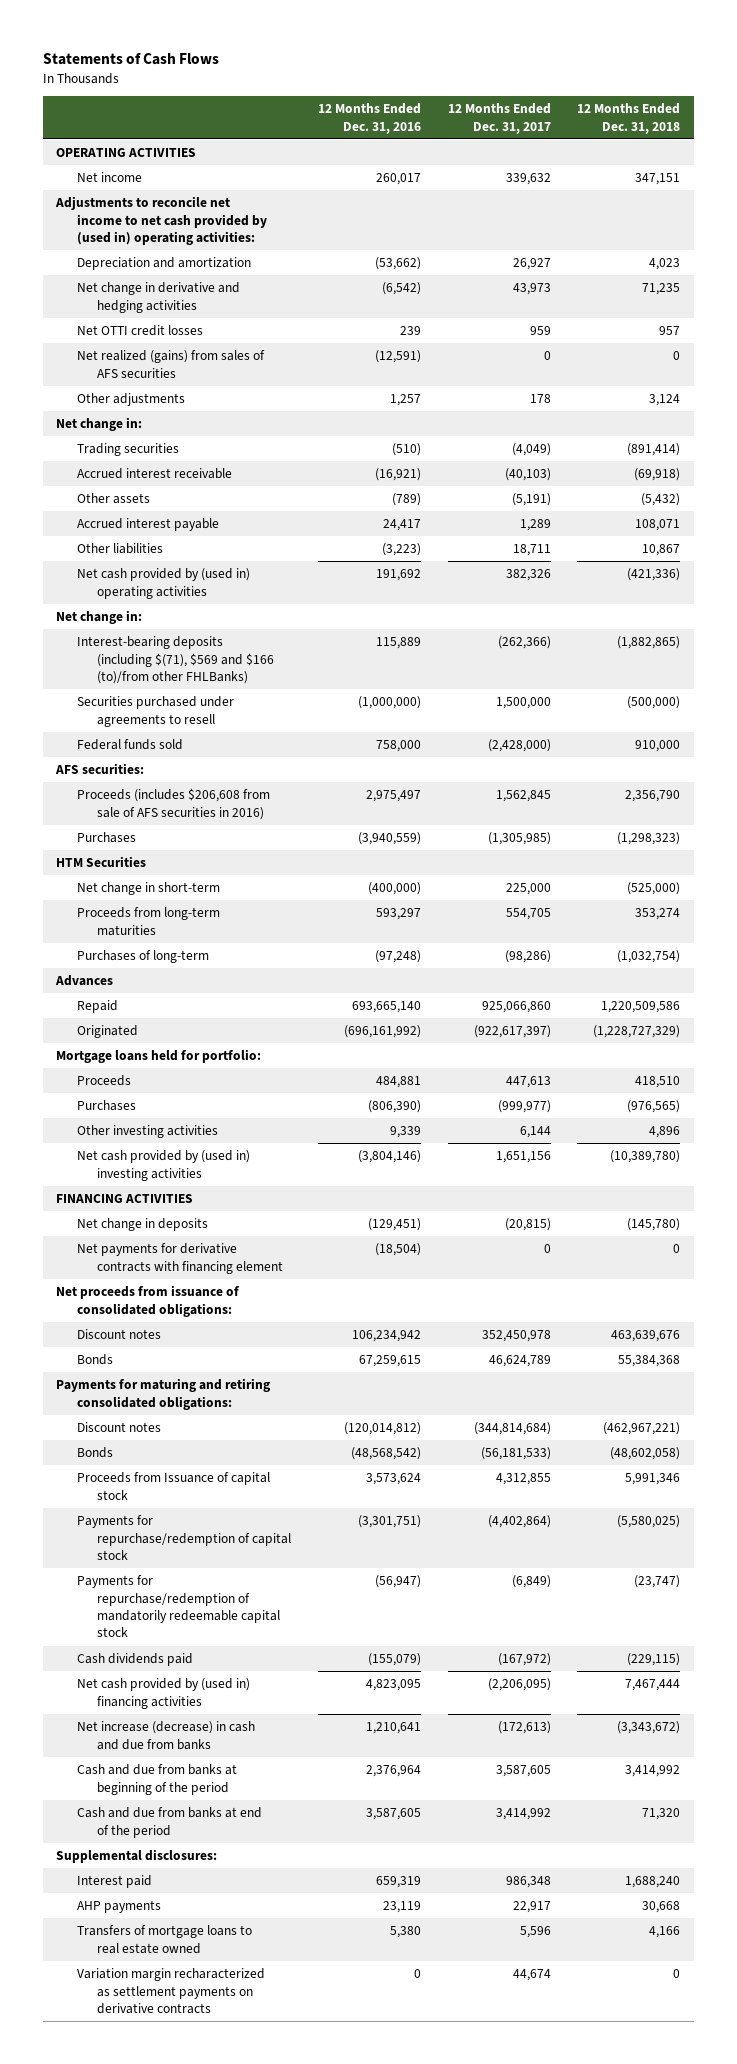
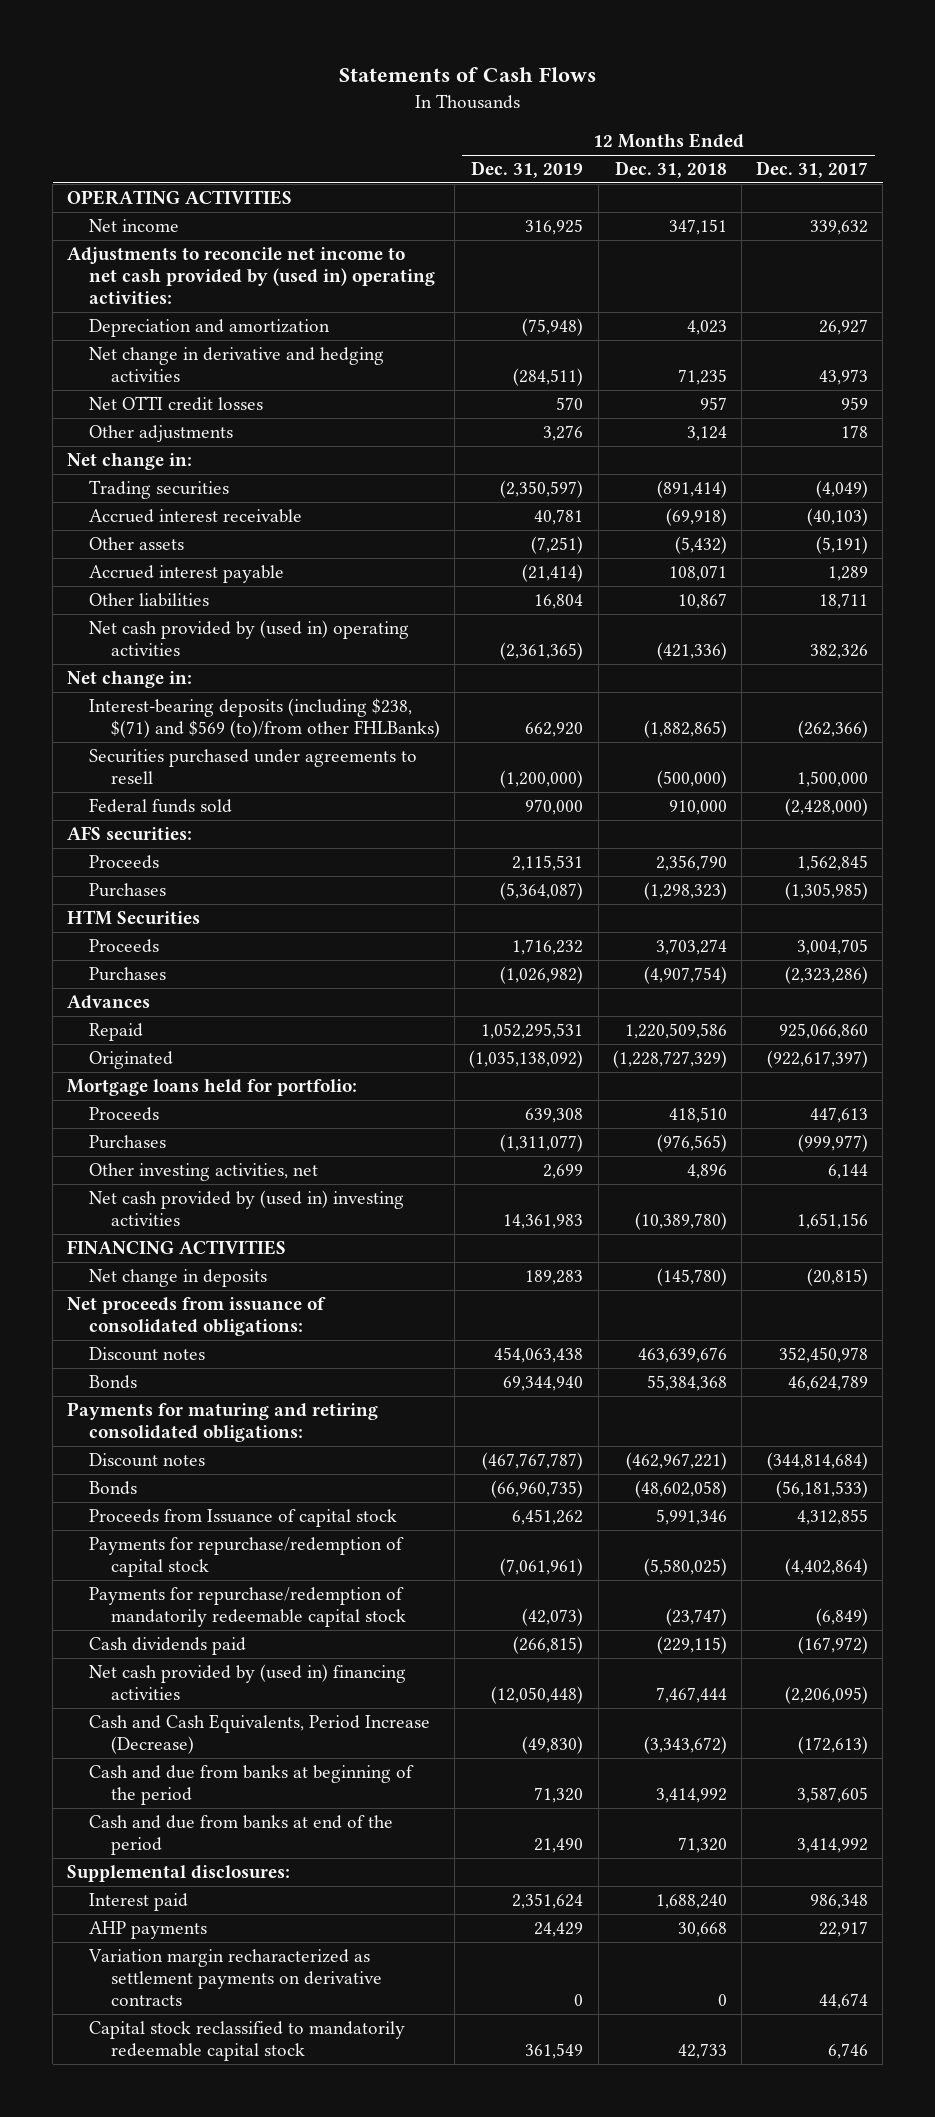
[317,103,421,134] 12 Months Ended Dec. 31, 2016 -> none
none -> [471,161,584,179] Dec. 31, 2019
[76,350,265,378] Net realized (gains) from sales of AFS securities -> none
[76,636,275,685] Interest-bearing deposits (including $(71), $569 and $166 (to)/from other FHLBanks) -> [89,698,441,739] Interest-bearing deposits (including $238, $(71) and $569 (to)/from other FHLBanks)
[76,788,270,820] Proceeds (includes $206,608 from sale of AFS securities in 2016) -> [89,855,160,870] Proceeds
[76,882,220,896] Net change in short-term -> none
[76,907,220,936] Proceeds from long-term maturities -> [89,939,160,954] Proceeds
[505,908,551,921] 554,705 -> [796,939,868,956] 3,004,705
[635,908,681,921] 353,274 -> [655,939,727,956] 3,703,274
[76,950,209,964] Purchases of long-term -> [89,967,167,982] Purchases
[504,950,551,964] (98,286) -> [784,966,868,985] (2,323,286)
[617,950,681,964] (1,032,754) -> [643,966,727,985] (4,907,754)
[76,1125,218,1139] Other investing activities -> [89,1163,319,1182] Other investing activities, net
[76,1243,284,1274] Net payments for derivative contracts with financing element -> none
[76,1721,255,1750] Net increase (decrease) in cash and due from banks -> [89,1714,431,1755] Cash and Cash Equivalents, Period Increase (Decrease)
[76,1925,252,1954] Transfers of mortgage loans to real estate owned -> none
none -> [89,2021,406,2062] Capital stock reclassified to mandatorily redeemable capital stock

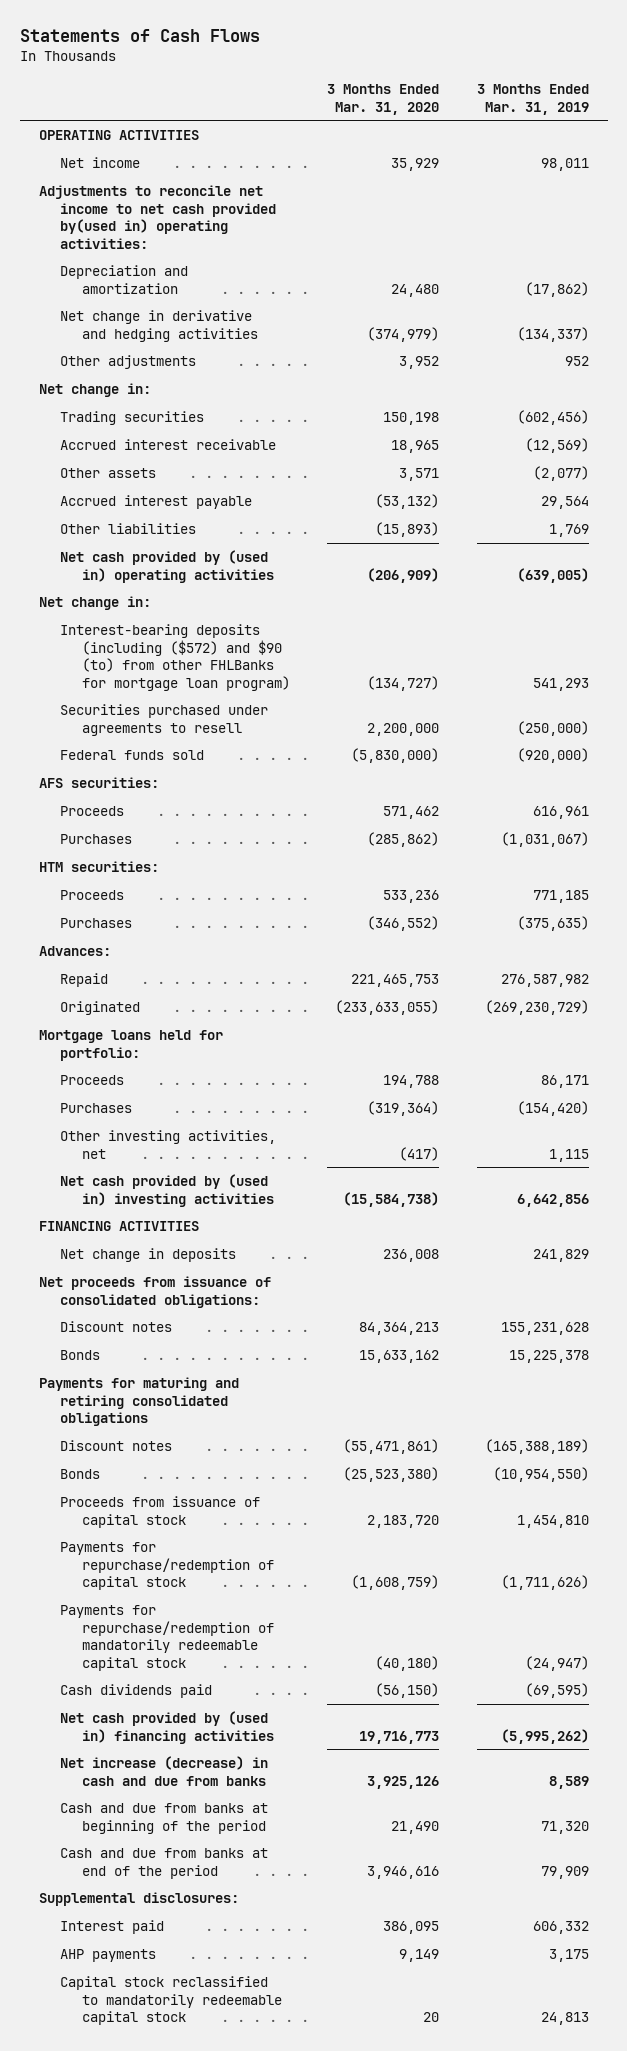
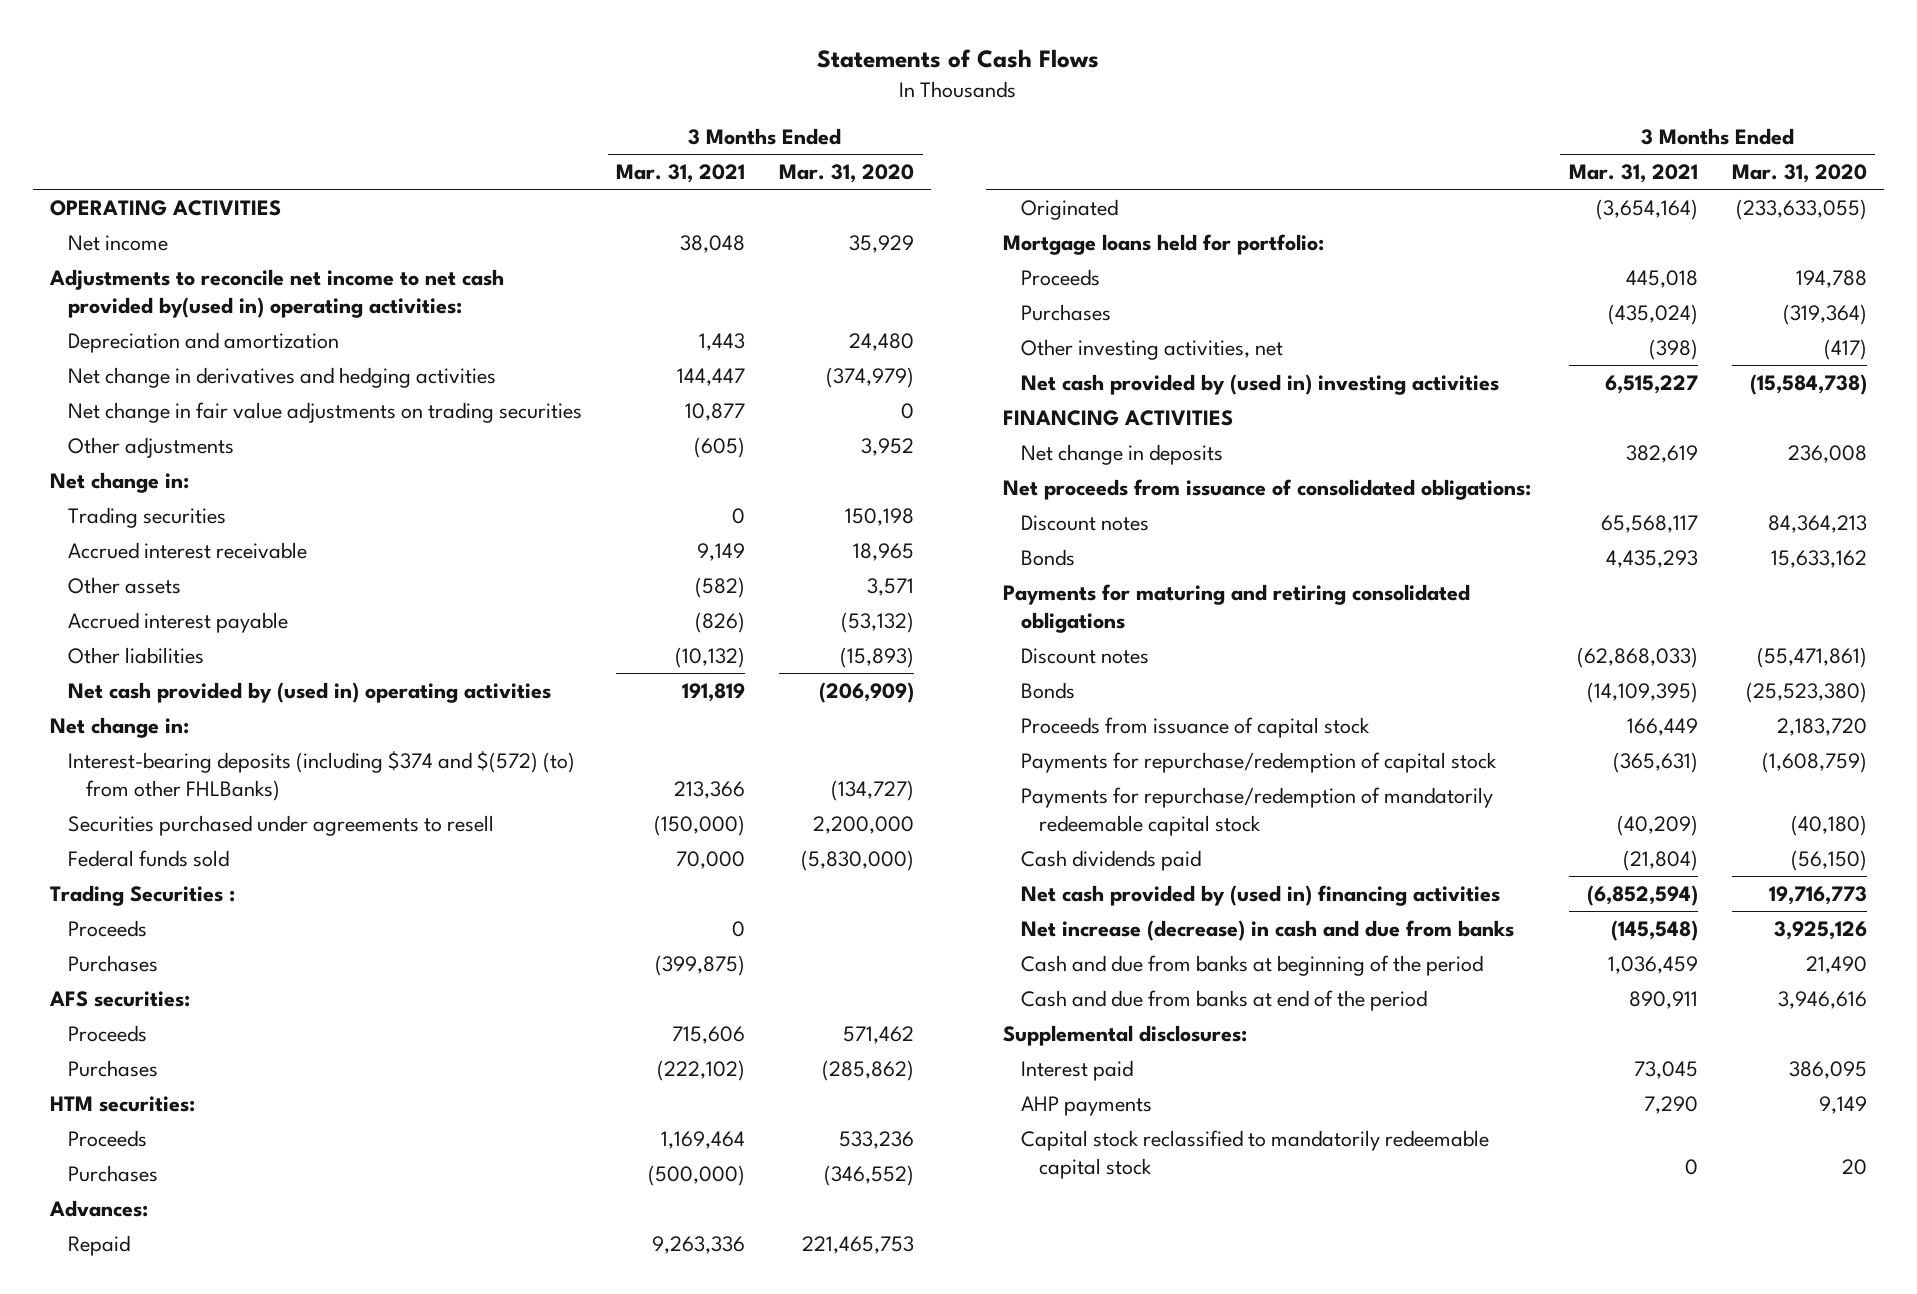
[476,84,589,115] 3 Months Ended Mar. 31, 2019 -> none
none -> [616,163,746,183] Mar. 31, 2021
[60,310,258,342] Net change in derivative and hedging activities -> [68,366,497,388] Net change in derivatives and hedging activities
none -> [68,401,583,423] Net change in fair value adjustments on trading securities
[60,624,290,691] Interest-bearing deposits (including ($572) and $90 (to) from other FHLBanks for mortgage loan program) -> [68,750,576,801] Interest-bearing deposits (including $374 and $(572) (to) from other FHLBanks)
none -> [50,884,236,906] Trading Securities :
none -> [68,919,148,937] Proceeds
none -> [68,954,159,972] Purchases

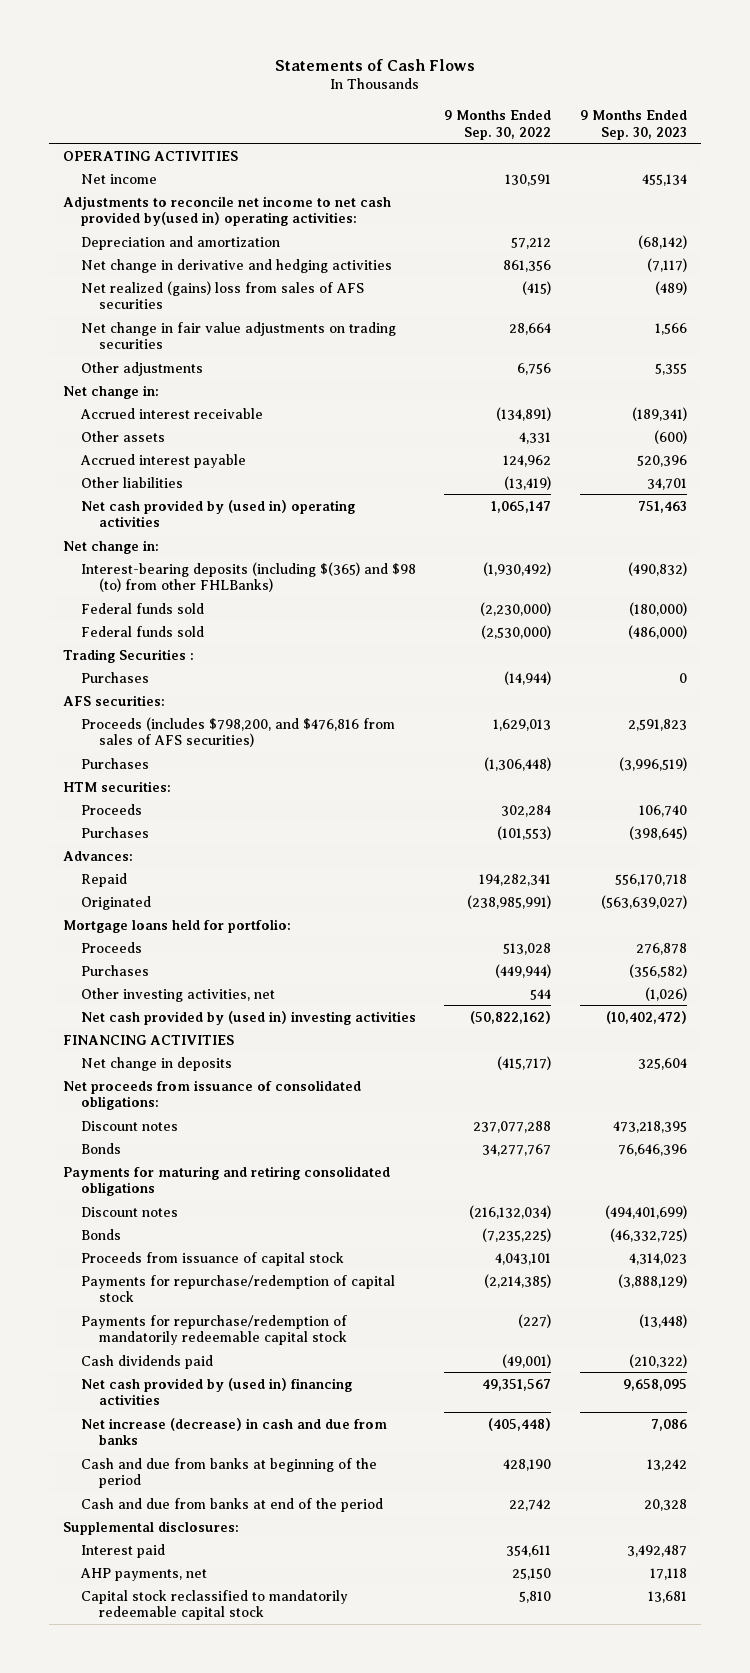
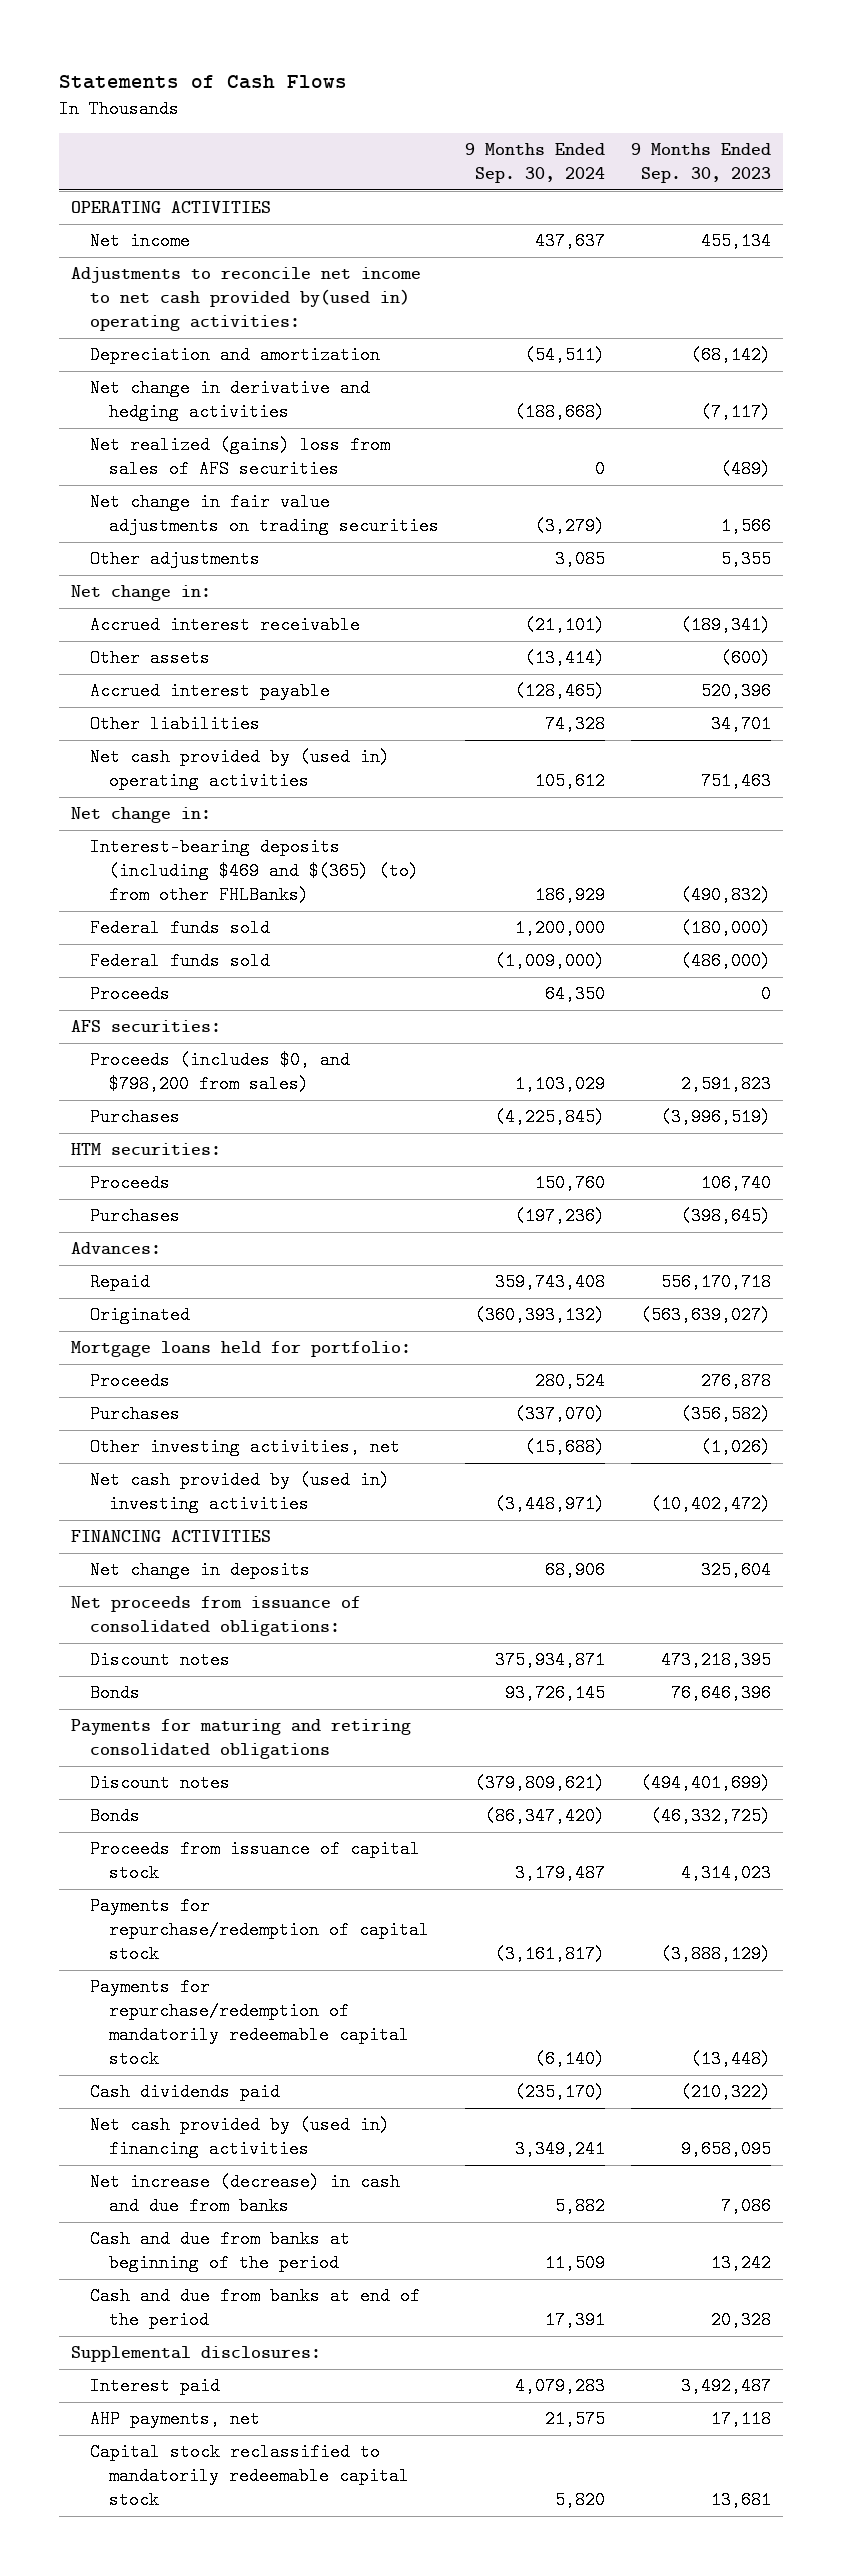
[444,110,552,140] 9 Months Ended Sep. 30, 2022 -> none
none -> [465,143,606,184] 9 Months Ended Sep. 30, 2024
[80,561,416,593] Interest-bearing deposits (including $(365) and $98 (to) from other FHLBanks) -> [90,838,420,905] Interest-bearing deposits (including $469 and $(365) (to) from other FHLBanks)
[62,648,194,663] Trading Securities : -> none
[80,671,149,683] Purchases -> none
none -> [90,985,171,1004] Proceeds
[80,716,395,748] Proceeds (includes $798,200, and $476,816 from sales of AFS securities) -> [90,1051,351,1094] Proceeds (includes $0, and $798,200 from sales)

